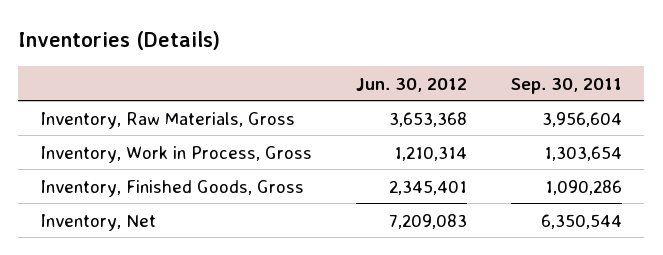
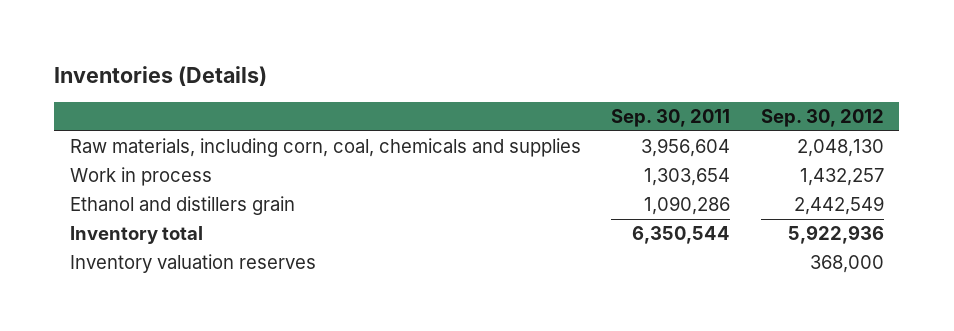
[356,77,468,92] Jun. 30, 2012 -> none
none -> [760,108,884,127] Sep. 30, 2012
[40,111,296,129] Inventory, Raw Materials, Gross -> [69,138,581,158] Raw materials, including corn, coal, chemicals and supplies
[40,145,313,163] Inventory, Work in Process, Gross -> [69,167,212,187] Work in process
[40,179,305,197] Inventory, Finished Goods, Gross -> [69,196,295,216] Ethanol and distillers grain
[40,213,157,231] Inventory, Net -> [69,226,203,245] Inventory total
none -> [69,254,316,274] Inventory valuation reserves

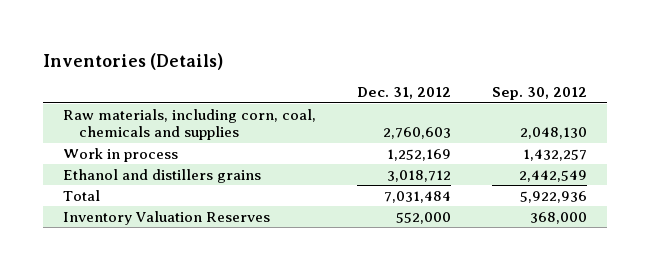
[611,108,731,127] Sep. 30, 2011 -> none
none -> [356,87,451,100] Dec. 31, 2012
[69,196,295,216] Ethanol and distillers grain -> [63,168,262,183] Ethanol and distillers grains
[69,226,203,245] Inventory total -> [63,189,101,201] Total
[69,254,316,274] Inventory valuation reserves -> [63,210,271,225] Inventory Valuation Reserves

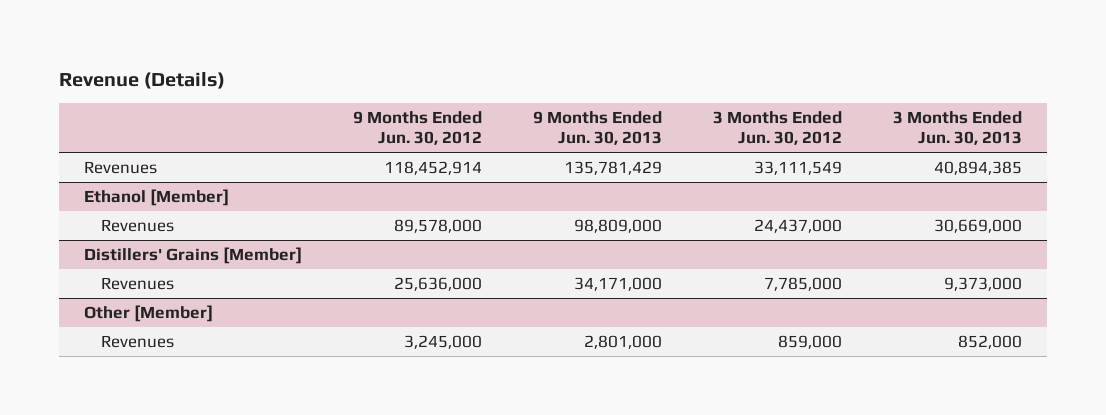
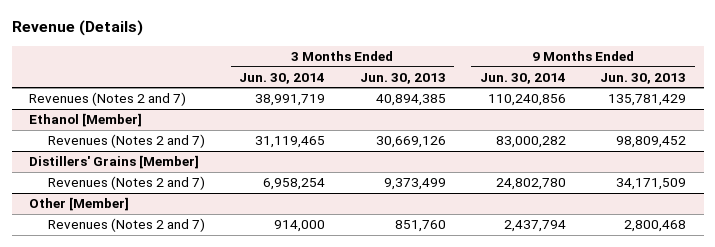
[353,110,483,146] 9 Months Ended Jun. 30, 2012 -> none
[712,110,842,146] 3 Months Ended Jun. 30, 2012 -> none
none -> [239,72,326,84] Jun. 30, 2014
none -> [479,72,566,84] Jun. 30, 2014
[84,161,158,175] Revenues -> [28,92,186,107] Revenues (Notes 2 and 7)
[100,219,174,233] Revenues -> [47,134,205,149] Revenues (Notes 2 and 7)
[573,219,662,234] 98,809,000 -> [616,136,687,149] 98,809,452
[933,219,1022,234] 30,669,000 -> [375,136,446,149] 30,669,126
[100,277,174,291] Revenues -> [47,176,205,191] Revenues (Notes 2 and 7)
[573,277,662,292] 34,171,000 -> [616,178,687,191] 34,171,509
[943,277,1022,292] 9,373,000 -> [383,178,446,191] 9,373,499
[100,335,174,349] Revenues -> [47,218,205,233] Revenues (Notes 2 and 7)
[583,335,662,350] 2,801,000 -> [624,220,687,233] 2,800,468
[957,335,1022,350] 852,000 -> [394,220,446,233] 851,760

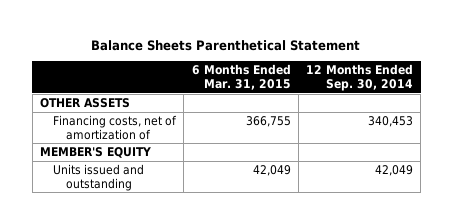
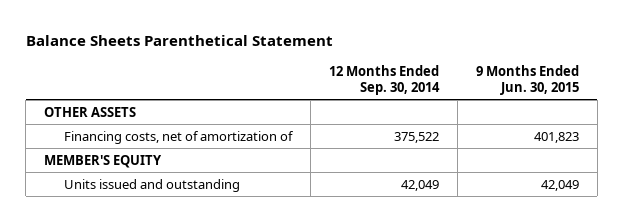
[191,64,291,91] 6 Months Ended Mar. 31, 2015 -> none
none -> [475,64,579,96] 9 Months Ended Jun. 30, 2015
[367,116,413,128] 340,453 -> [393,131,439,143] 375,522

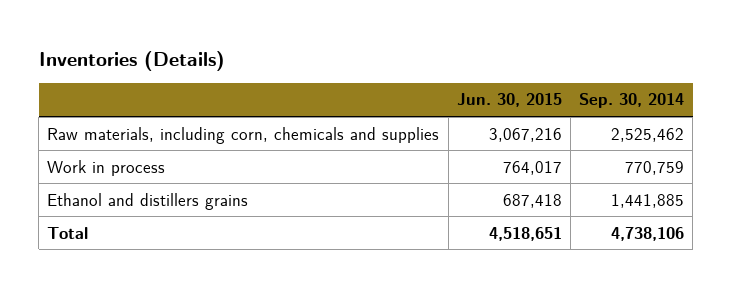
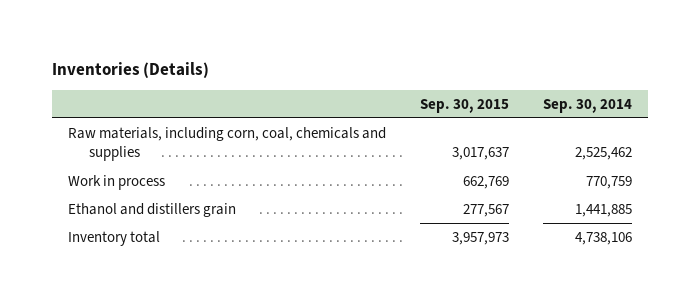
[456,93,562,108] Jun. 30, 2015 -> none
none -> [419,98,509,113] Sep. 30, 2015
[47,126,440,144] Raw materials, including corn, chemicals and supplies -> [68,127,387,162] Raw materials, including corn, coal, chemicals and supplies
[47,192,249,210] Ethanol and distillers grains -> [68,203,237,218] Ethanol and distillers grain
[47,226,89,239] Total -> [68,231,161,247] Inventory total

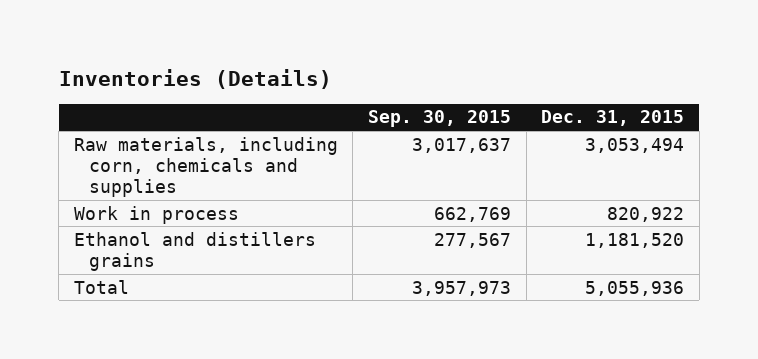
[542,98,632,113] Sep. 30, 2014 -> none
none -> [541,110,685,127] Dec. 31, 2015
[68,127,387,162] Raw materials, including corn, coal, chemicals and supplies -> [73,136,338,198] Raw materials, including corn, chemicals and supplies
[68,203,237,218] Ethanol and distillers grain -> [73,231,316,272] Ethanol and distillers grains
[68,231,161,247] Inventory total -> [73,279,129,294] Total

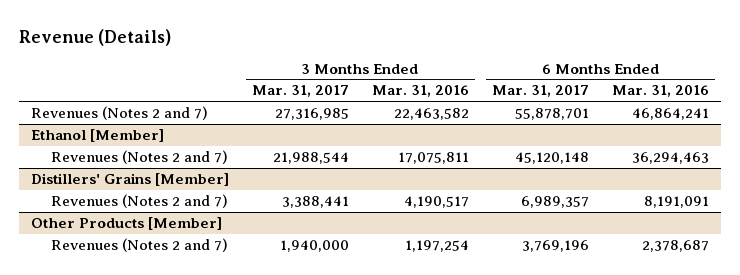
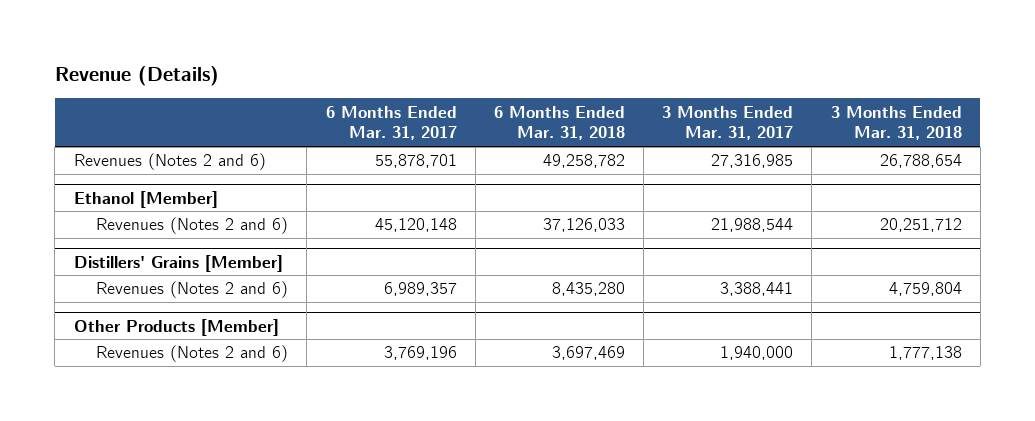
[371,85,469,98] Mar. 31, 2016 -> none
[612,85,710,98] Mar. 31, 2016 -> none
none -> [493,105,625,141] 6 Months Ended Mar. 31, 2018
none -> [830,105,962,141] 3 Months Ended Mar. 31, 2018
[30,106,208,121] Revenues (Notes 2 and 7) -> [73,153,266,171] Revenues (Notes 2 and 6)
[51,150,229,165] Revenues (Notes 2 and 7) -> [96,217,289,235] Revenues (Notes 2 and 6)
[51,194,229,209] Revenues (Notes 2 and 7) -> [96,281,289,299] Revenues (Notes 2 and 6)
[51,238,229,253] Revenues (Notes 2 and 7) -> [96,345,289,363] Revenues (Notes 2 and 6)

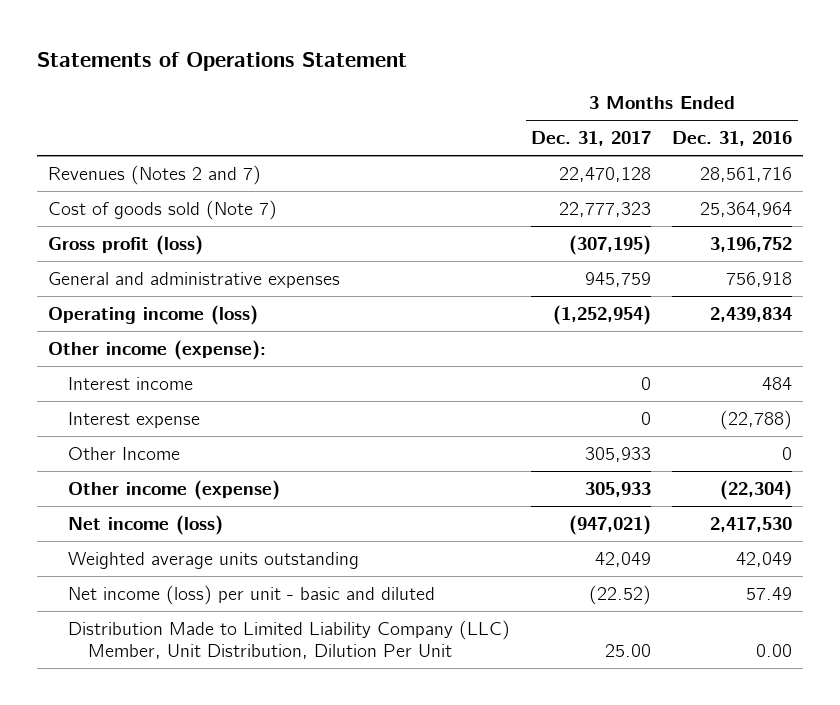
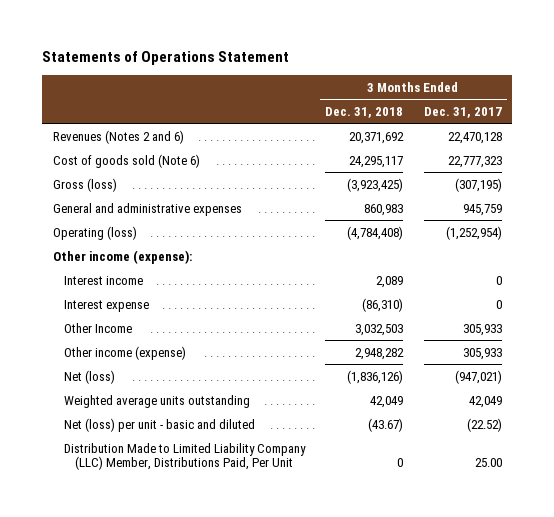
[672,131,793,147] Dec. 31, 2016 -> none
none -> [325,106,404,118] Dec. 31, 2018
[47,164,261,185] Revenues (Notes 2 and 7) -> [52,129,184,144] Revenues (Notes 2 and 6)
[47,199,277,220] Cost of goods sold (Note 7) -> [52,153,200,168] Cost of goods sold (Note 6)
[47,234,203,255] Gross profit (loss) -> [52,177,117,192] Gross (loss)
[47,304,258,325] Operating income (loss) -> [52,225,137,240] Operating (loss)
[68,514,224,535] Net income (loss) -> [63,369,115,384] Net (loss)
[68,584,436,605] Net income (loss) per unit - basic and diluted -> [63,417,255,432] Net (loss) per unit - basic and diluted
[68,619,511,660] Distribution Made to Limited Liability Company (LLC) Member, Unit Distribution, Dilution Per Unit -> [63,442,306,471] Distribution Made to Limited Liability Company (LLC) Member, Distributions Paid, Per Unit

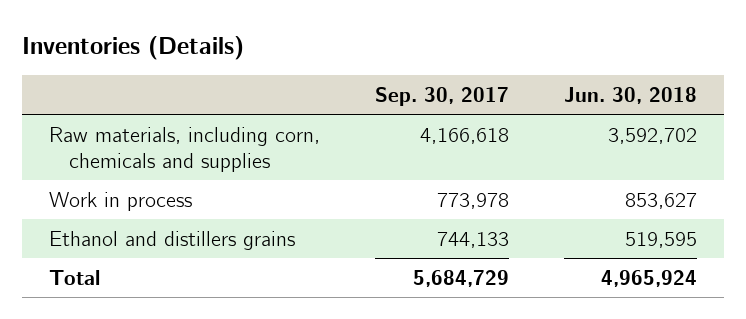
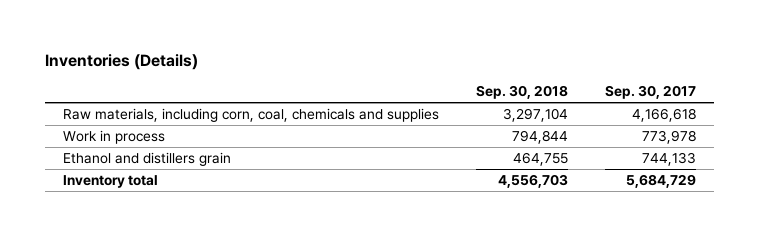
[563,86,697,104] Jun. 30, 2018 -> none
none -> [475,85,568,100] Sep. 30, 2018
[49,126,321,172] Raw materials, including corn, chemicals and supplies -> [63,107,440,122] Raw materials, including corn, coal, chemicals and supplies
[49,230,296,250] Ethanol and distillers grains -> [63,151,232,166] Ethanol and distillers grain
[49,269,101,285] Total -> [63,174,159,188] Inventory total

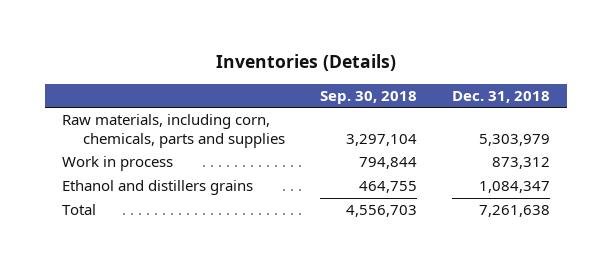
[604,85,696,100] Sep. 30, 2017 -> none
none -> [451,91,550,104] Dec. 31, 2018
[63,107,440,122] Raw materials, including corn, coal, chemicals and supplies -> [62,114,285,149] Raw materials, including corn, chemicals, parts and supplies
[63,151,232,166] Ethanol and distillers grain -> [62,180,254,196] Ethanol and distillers grains
[63,174,159,188] Inventory total -> [62,204,97,216] Total

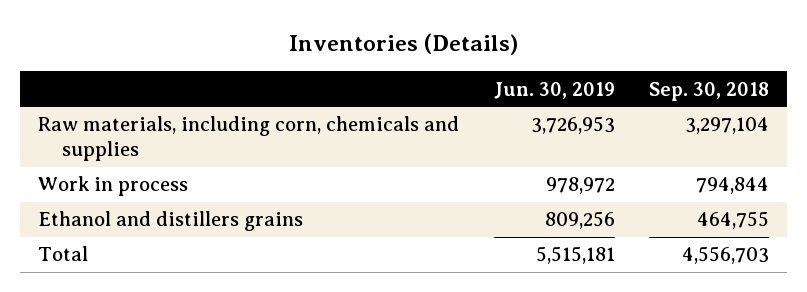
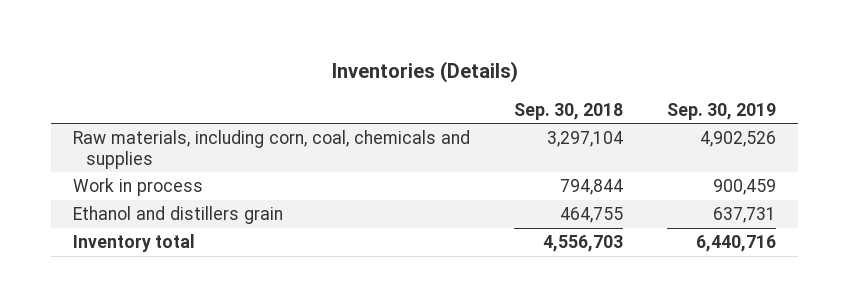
[493,81,615,99] Jun. 30, 2019 -> none
none -> [667,102,777,120] Sep. 30, 2019
[37,116,459,162] Raw materials, including corn, chemicals and supplies -> [72,130,470,169] Raw materials, including corn, coal, chemicals and supplies
[37,211,303,232] Ethanol and distillers grains -> [72,206,283,225] Ethanol and distillers grain
[37,246,88,262] Total -> [72,234,195,253] Inventory total

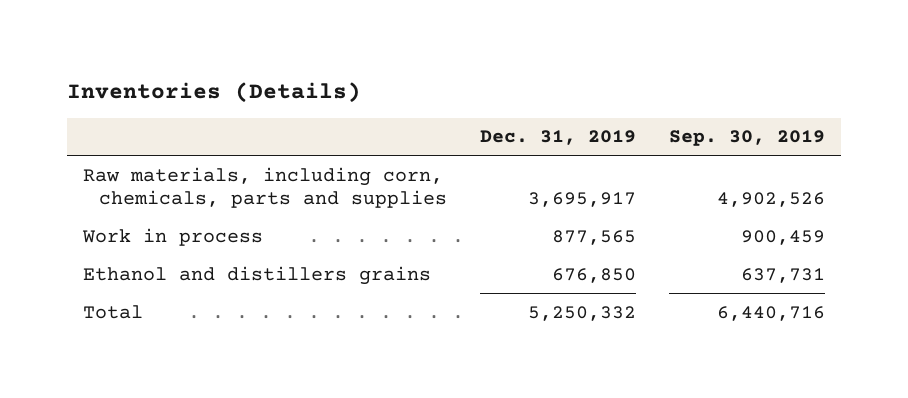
[514,102,624,120] Sep. 30, 2018 -> none
none -> [480,130,637,146] Dec. 31, 2019
[72,130,470,169] Raw materials, including corn, coal, chemicals and supplies -> [83,166,448,208] Raw materials, including corn, chemicals, parts and supplies
[72,206,283,225] Ethanol and distillers grain -> [83,265,432,285] Ethanol and distillers grains
[72,234,195,253] Inventory total -> [83,304,144,319] Total

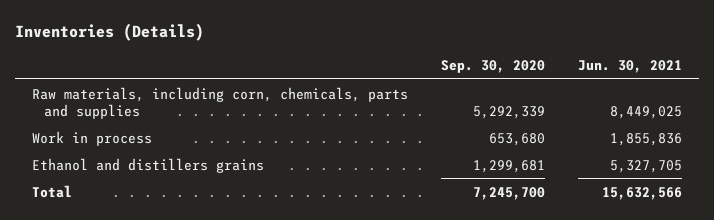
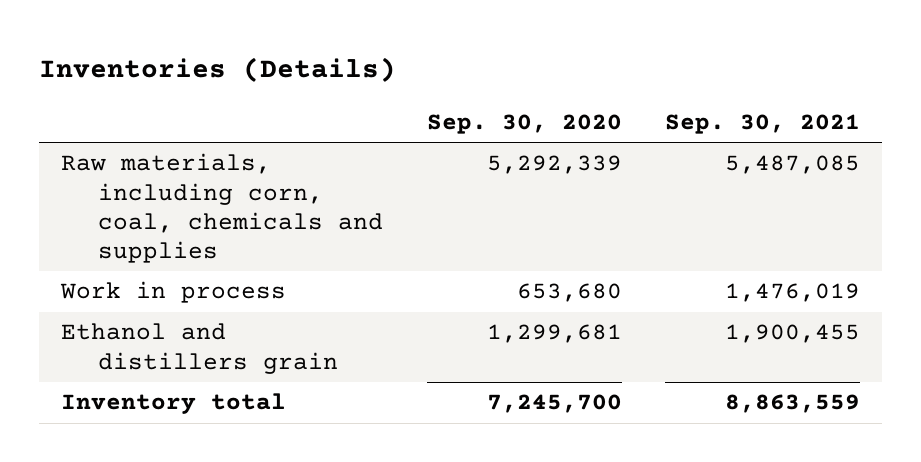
[578,59,683,73] Jun. 30, 2021 -> none
none -> [665,114,861,135] Sep. 30, 2021
[31,86,408,119] Raw materials, including corn, chemicals, parts and supplies -> [60,153,384,264] Raw materials, including corn, coal, chemicals and supplies
[31,157,264,173] Ethanol and distillers grains -> [60,323,339,374] Ethanol and distillers grain
[31,184,72,198] Total -> [60,393,286,415] Inventory total

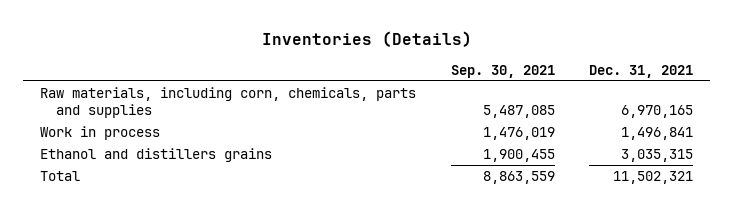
[426,114,622,135] Sep. 30, 2020 -> none
none -> [589,64,694,78] Dec. 31, 2021
[60,153,384,264] Raw materials, including corn, coal, chemicals and supplies -> [40,87,417,119] Raw materials, including corn, chemicals, parts and supplies
[60,323,339,374] Ethanol and distillers grain -> [40,148,273,163] Ethanol and distillers grains
[60,393,286,415] Inventory total -> [40,171,81,182] Total

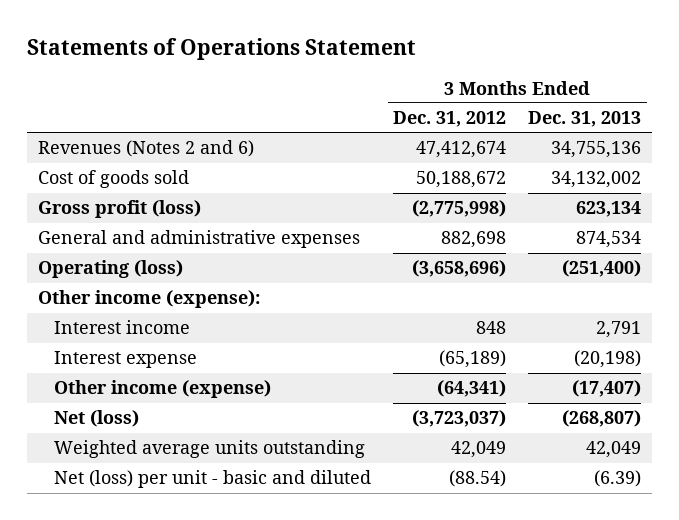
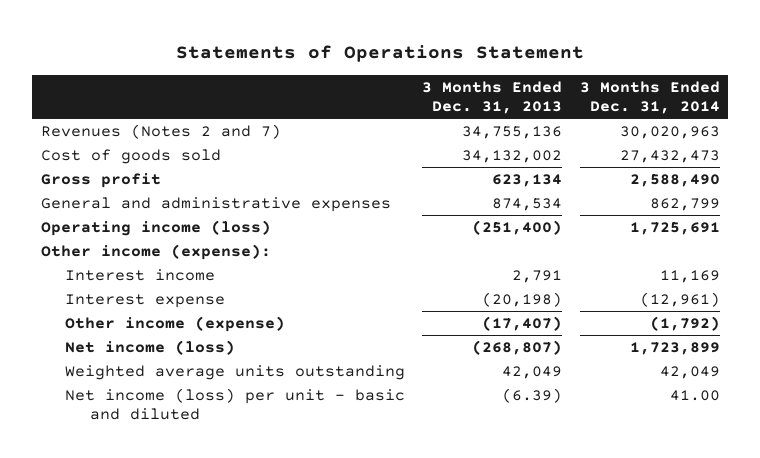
[393,111,507,128] Dec. 31, 2012 -> none
none -> [579,80,720,115] 3 Months Ended Dec. 31, 2014
[37,140,254,158] Revenues (Notes 2 and 6) -> [40,123,281,139] Revenues (Notes 2 and 7)
[37,200,201,219] Gross profit (loss) -> [40,172,161,188] Gross profit
[37,260,183,279] Operating (loss) -> [40,219,271,236] Operating income (loss)
[54,410,140,428] Net (loss) -> [65,339,236,355] Net income (loss)
[54,470,372,489] Net (loss) per unit - basic and diluted -> [65,387,406,421] Net income (loss) per unit - basic and diluted

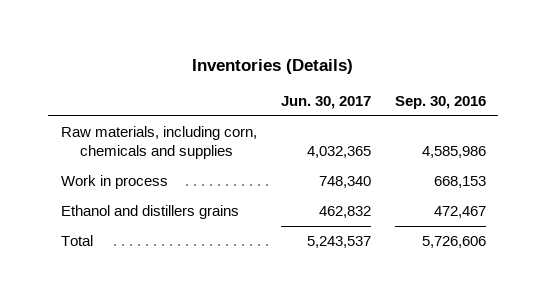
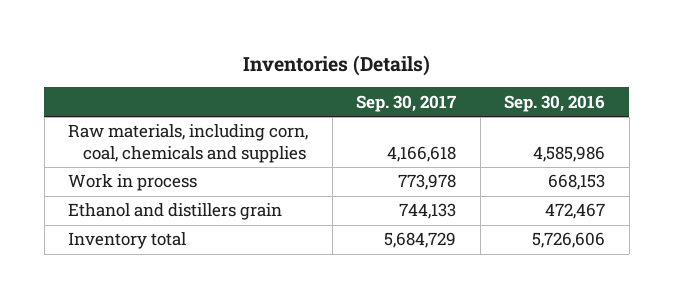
[280,96,371,110] Jun. 30, 2017 -> none
none -> [356,94,457,112] Sep. 30, 2017
[60,126,257,160] Raw materials, including corn, chemicals and supplies -> [68,124,309,163] Raw materials, including corn, coal, chemicals and supplies
[60,205,239,220] Ethanol and distillers grains -> [68,203,283,221] Ethanol and distillers grain
[60,235,93,247] Total -> [68,232,187,250] Inventory total

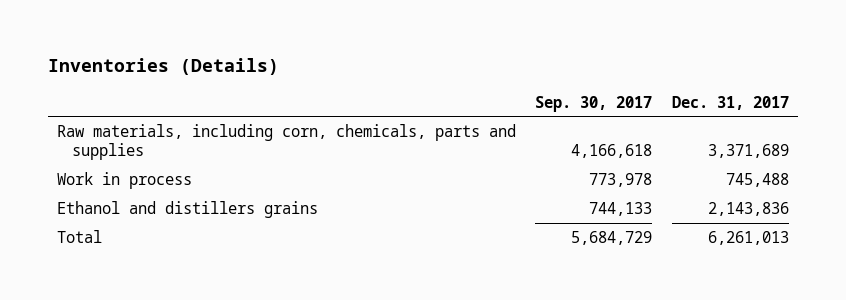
[504,94,606,112] Sep. 30, 2016 -> none
none -> [671,95,789,110] Dec. 31, 2017
[68,124,309,163] Raw materials, including corn, coal, chemicals and supplies -> [57,123,517,161] Raw materials, including corn, chemicals, parts and supplies
[68,203,283,221] Ethanol and distillers grain -> [57,200,319,218] Ethanol and distillers grains
[68,232,187,250] Inventory total -> [57,229,103,243] Total

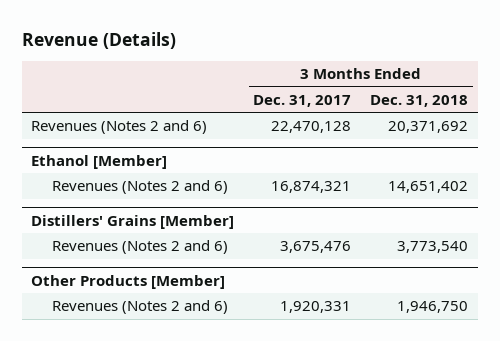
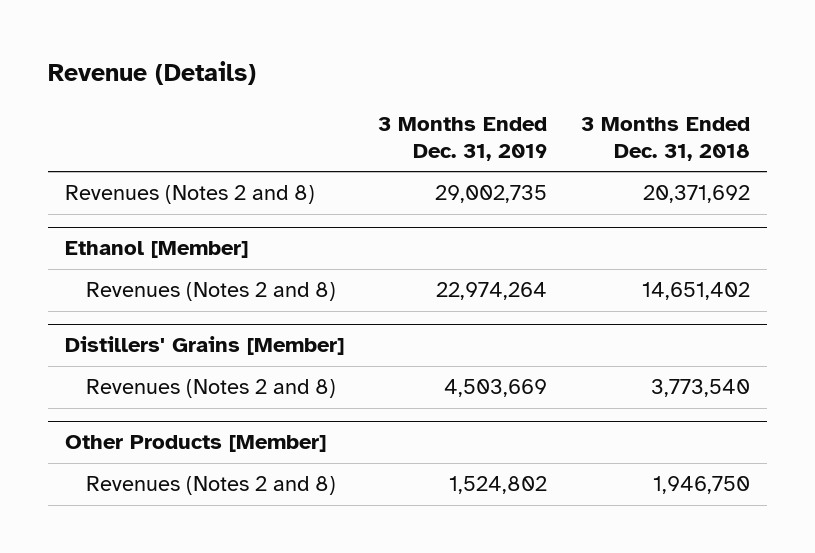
[253,94,352,107] Dec. 31, 2017 -> none
none -> [377,117,547,161] 3 Months Ended Dec. 31, 2019
[31,120,208,135] Revenues (Notes 2 and 6) -> [64,185,315,205] Revenues (Notes 2 and 8)
[51,180,228,195] Revenues (Notes 2 and 6) -> [85,282,336,302] Revenues (Notes 2 and 8)
[51,240,228,255] Revenues (Notes 2 and 6) -> [85,379,336,399] Revenues (Notes 2 and 8)
[51,300,228,315] Revenues (Notes 2 and 6) -> [85,476,336,496] Revenues (Notes 2 and 8)

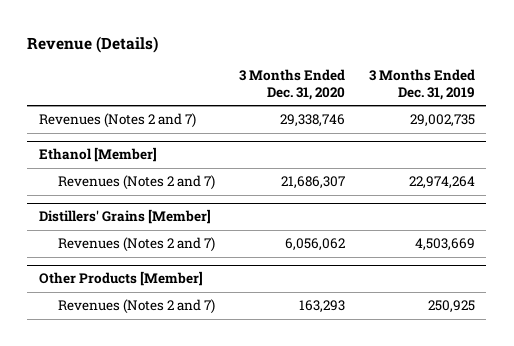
[580,117,750,161] 3 Months Ended Dec. 31, 2018 -> none
none -> [238,69,345,100] 3 Months Ended Dec. 31, 2020
[64,185,315,205] Revenues (Notes 2 and 8) -> [39,113,197,129] Revenues (Notes 2 and 7)
[85,282,336,302] Revenues (Notes 2 and 8) -> [58,175,216,191] Revenues (Notes 2 and 7)
[85,379,336,399] Revenues (Notes 2 and 8) -> [58,237,216,253] Revenues (Notes 2 and 7)
[85,476,336,496] Revenues (Notes 2 and 8) -> [58,299,216,315] Revenues (Notes 2 and 7)
[448,476,547,495] 1,524,802 -> [427,300,475,314] 250,925

